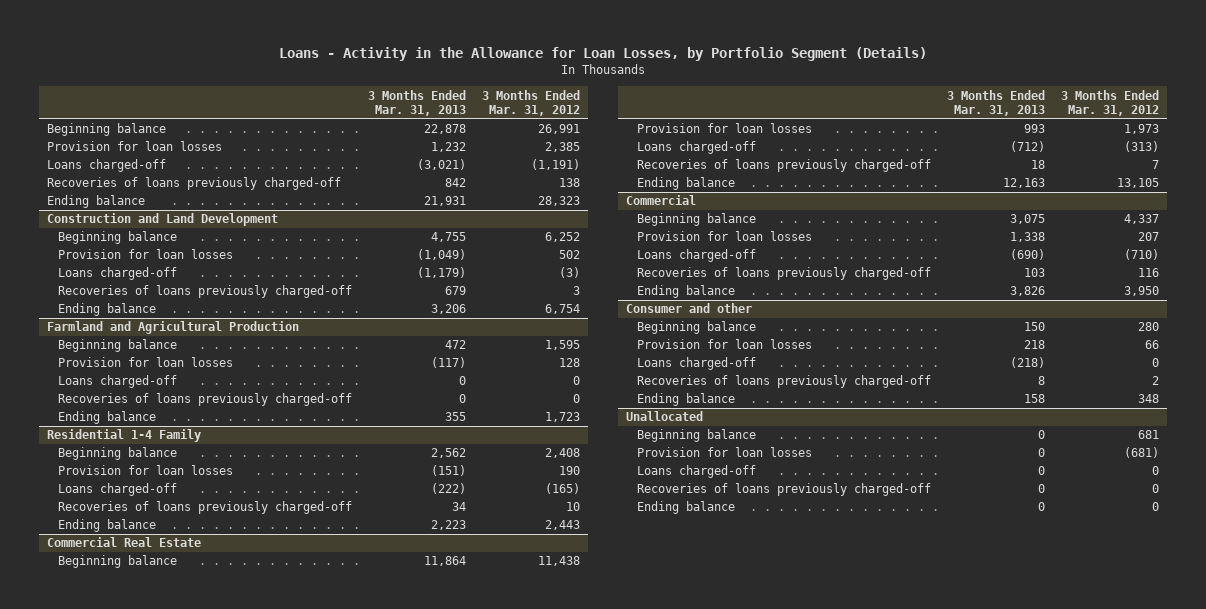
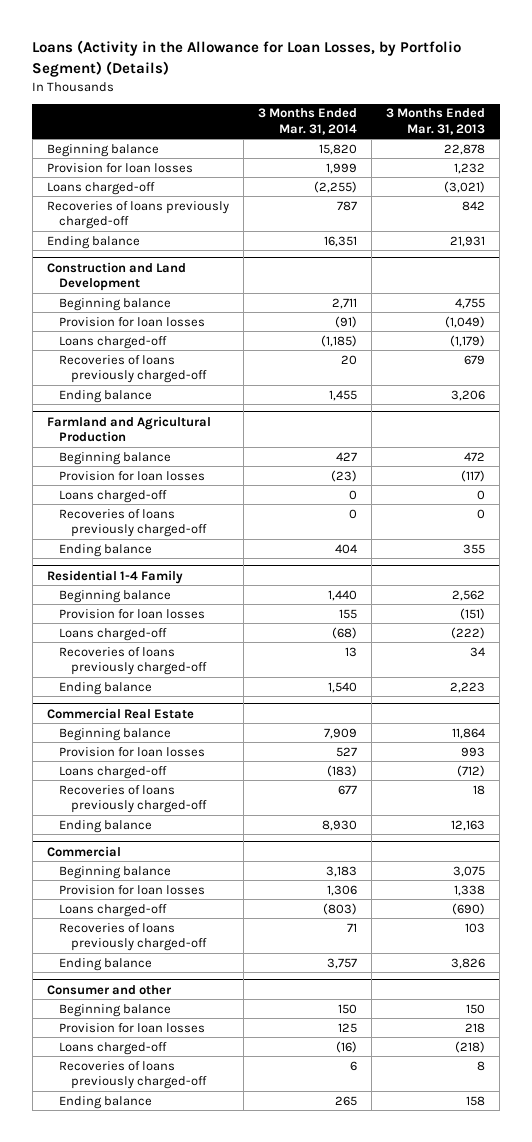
[279,47,928,62] Loans - Activity in the Allowance for Loan Losses, by Portfolio Segment (Details) -> [32,40,462,77] Loans (Activity in the Allowance for Loan Losses, by Portfolio Segment) (Details)
[482,89,581,117] 3 Months Ended Mar. 31, 2012 -> none
none -> [257,108,357,136] 3 Months Ended Mar. 31, 2014
[626,411,704,422] Unallocated -> none
[637,429,757,443] Beginning balance -> none
[637,447,813,458] Provision for loan losses -> none
[637,465,757,479] Loans charged-off -> none
[637,483,932,497] Recoveries of loans previously charged-off -> none
[637,501,736,515] Ending balance -> none

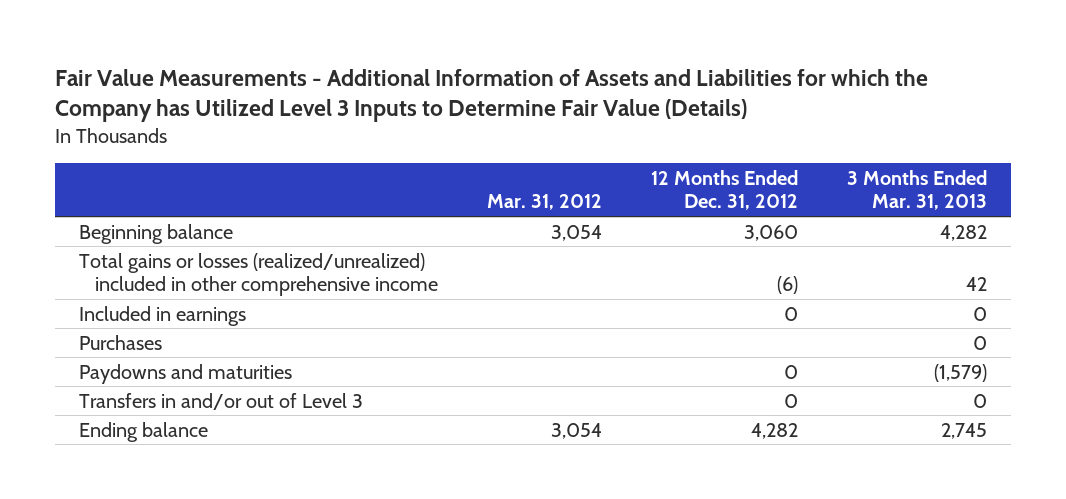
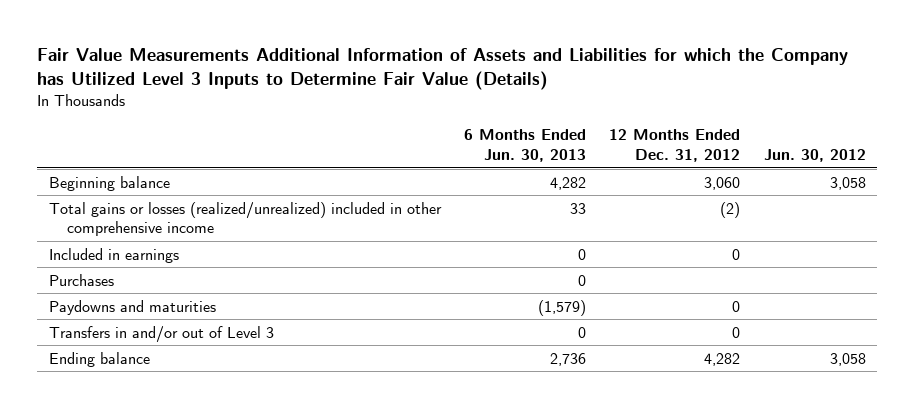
[54,68,928,123] Fair Value Measurements - Additional Information of Assets and Liabilities for which the Company has Utilized Level 3 Inputs to Determine Fair Value (Details) -> [37,48,849,91] Fair Value Measurements Additional Information of Assets and Liabilities for which the Company has Utilized Level 3 Inputs to Determine Fair Value (Details)
[487,194,603,211] Mar. 31, 2012 -> none
[846,169,987,211] 3 Months Ended Mar. 31, 2013 -> none
none -> [464,129,587,162] 6 Months Ended Jun. 30, 2013
none -> [763,148,866,162] Jun. 30, 2012
[777,276,799,295] (6) -> [720,201,741,218] (2)

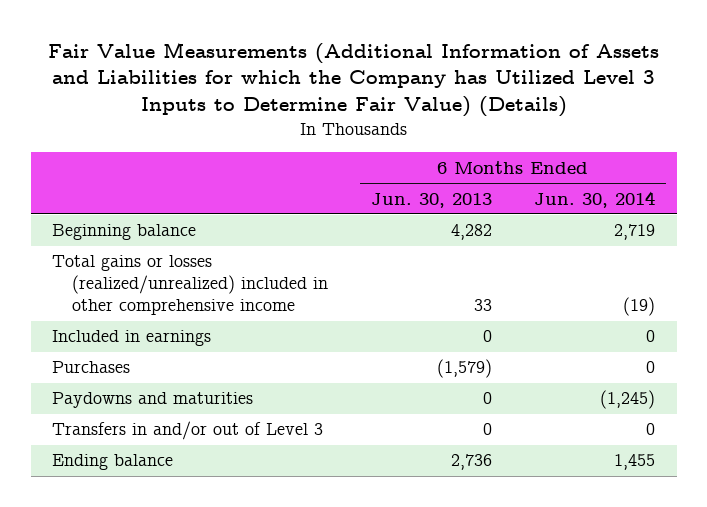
[37,48,849,91] Fair Value Measurements Additional Information of Assets and Liabilities for which the Company has Utilized Level 3 Inputs to Determine Fair Value (Details) -> [47,41,659,118] Fair Value Measurements (Additional Information of Assets and Liabilities for which the Company has Utilized Level 3 Inputs to Determine Fair Value) (Details)
[609,129,741,162] 12 Months Ended Dec. 31, 2012 -> none
[763,148,866,162] Jun. 30, 2012 -> none
none -> [534,190,656,208] Jun. 30, 2014
[578,274,587,286] 0 -> [436,359,492,379] (1,579)
[538,299,587,316] (1,579) -> [482,392,492,405] 0

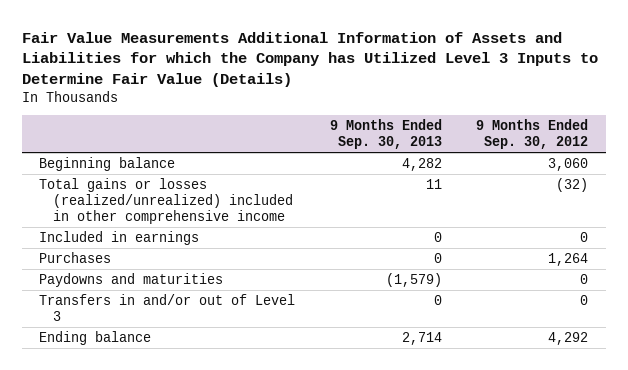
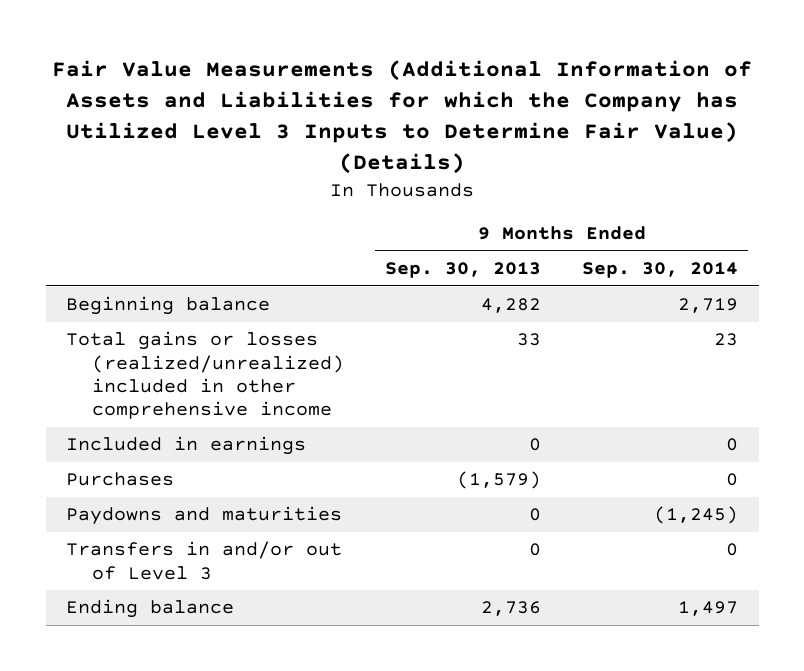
[21,31,598,87] Fair Value Measurements Additional Information of Assets and Liabilities for which the Company has Utilized Level 3 Inputs to Determine Fair Value (Details) -> [52,60,753,175] Fair Value Measurements (Additional Information of Assets and Liabilities for which the Company has Utilized Level 3 Inputs to Determine Fair Value) (Details)
[476,119,589,150] 9 Months Ended Sep. 30, 2012 -> none
none -> [582,261,739,278] Sep. 30, 2014
[425,178,442,189] 11 -> [517,333,542,347] 33
[433,252,442,263] 0 -> [457,471,542,490] (1,579)
[385,272,442,287] (1,579) -> [529,508,542,522] 0
[401,331,442,345] 2,714 -> [481,601,542,617] 2,736

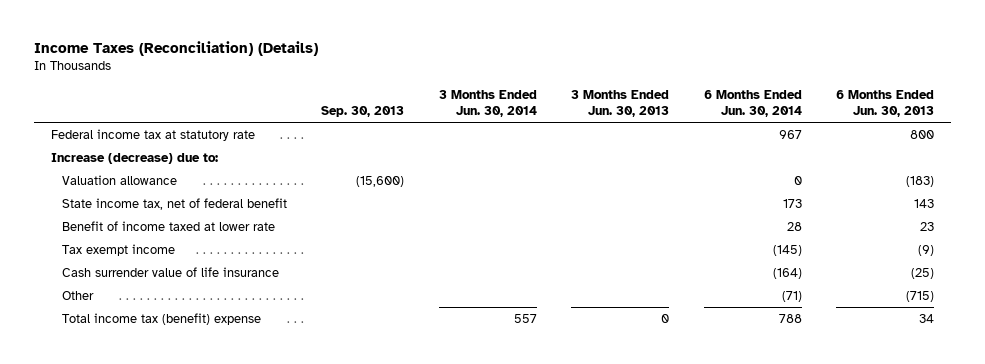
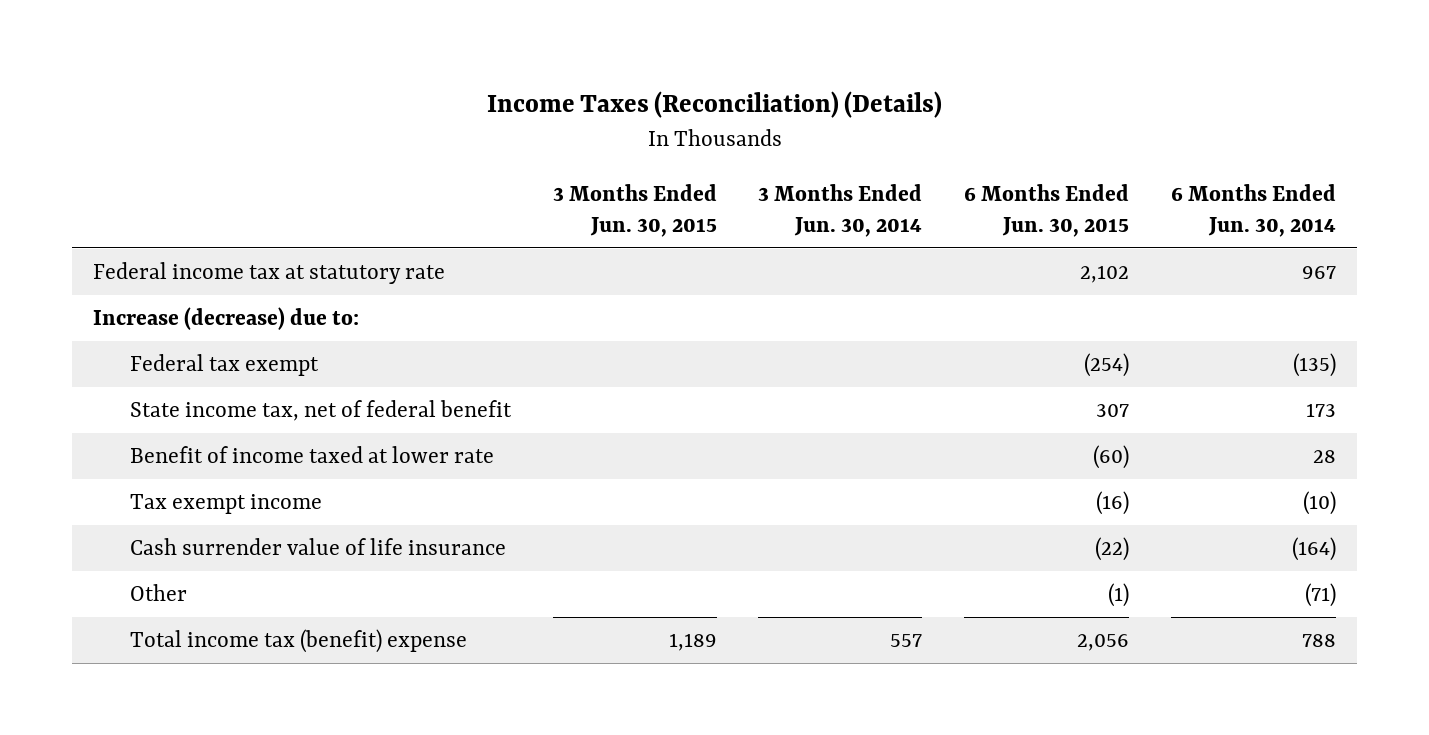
[321,105,405,117] Sep. 30, 2013 -> none
[571,89,670,117] 3 Months Ended Jun. 30, 2013 -> none
[836,89,935,117] 6 Months Ended Jun. 30, 2013 -> none
none -> [552,184,717,237] 3 Months Ended Jun. 30, 2015
none -> [964,184,1130,237] 6 Months Ended Jun. 30, 2015
[61,174,177,185] Valuation allowance -> none
none -> [129,354,319,377] Federal tax exempt
[772,244,802,256] (145) -> [1303,491,1337,516] (10)

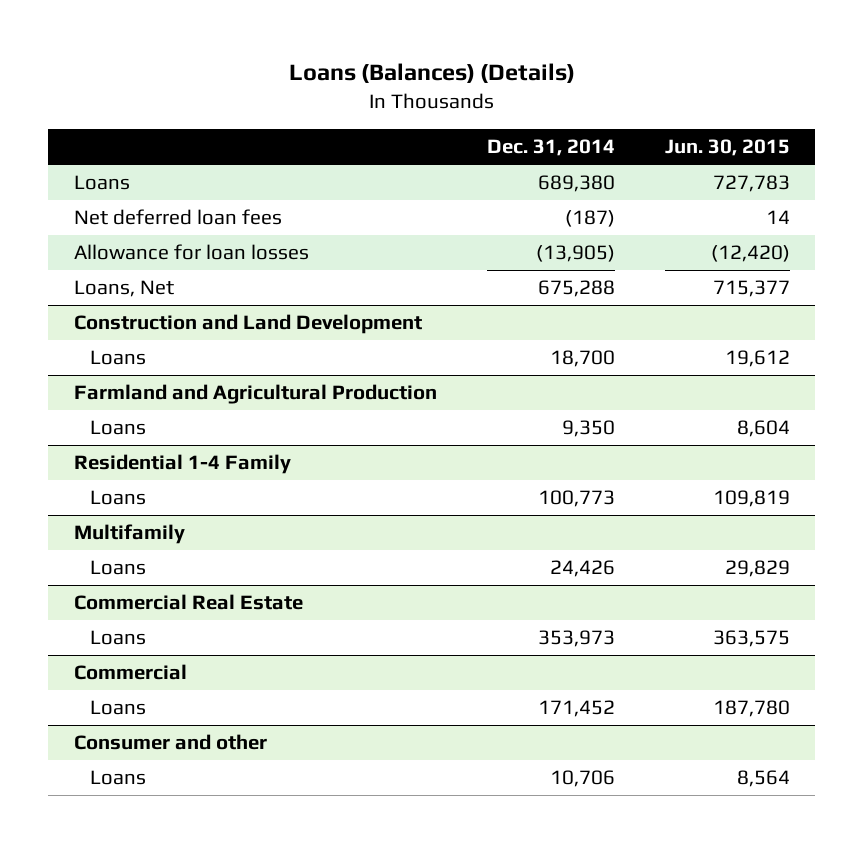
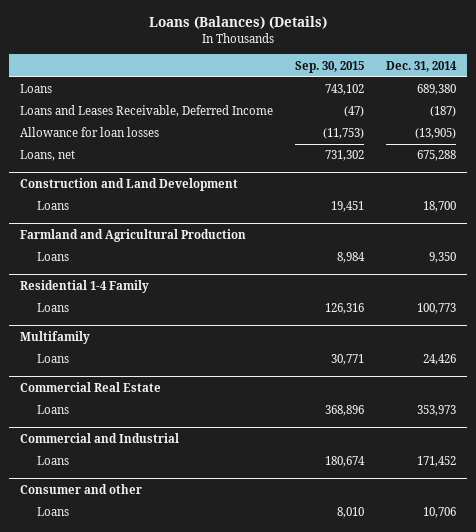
[664,139,790,157] Jun. 30, 2015 -> none
none -> [295,60,365,73] Sep. 30, 2015
[73,209,282,226] Net deferred loan fees -> [20,105,274,118] Loans and Leases Receivable, Deferred Income
[73,280,174,298] Loans, Net -> [20,150,76,162] Loans, net
[73,664,187,681] Commercial -> [20,433,180,444] Commercial and Industrial

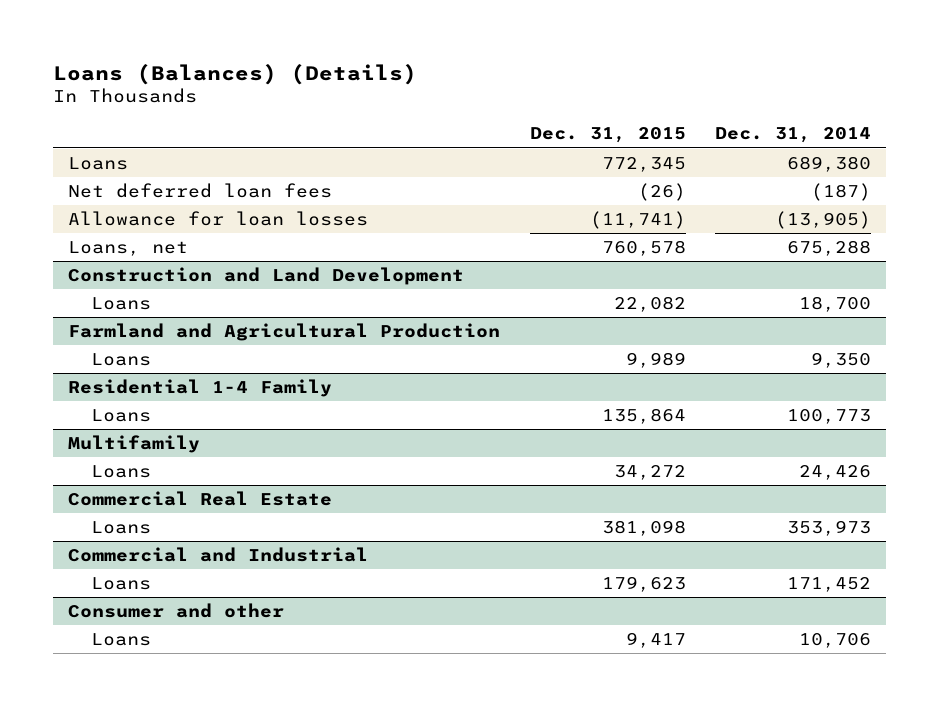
[295,60,365,73] Sep. 30, 2015 -> none
none -> [529,127,686,144] Dec. 31, 2015
[20,105,274,118] Loans and Leases Receivable, Deferred Income -> [68,183,333,199] Net deferred loan fees

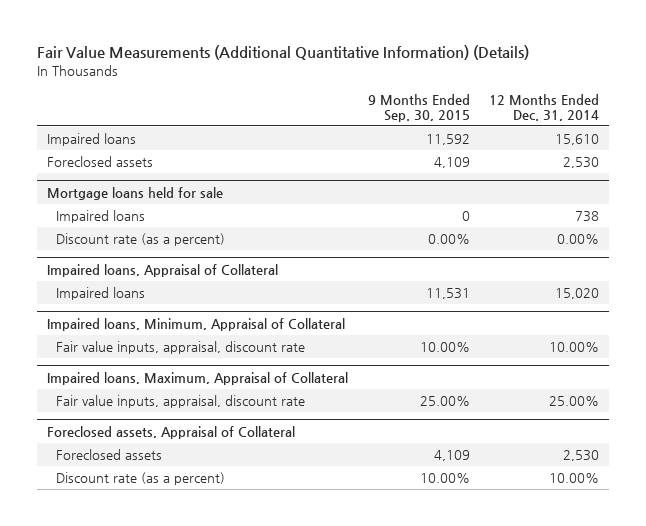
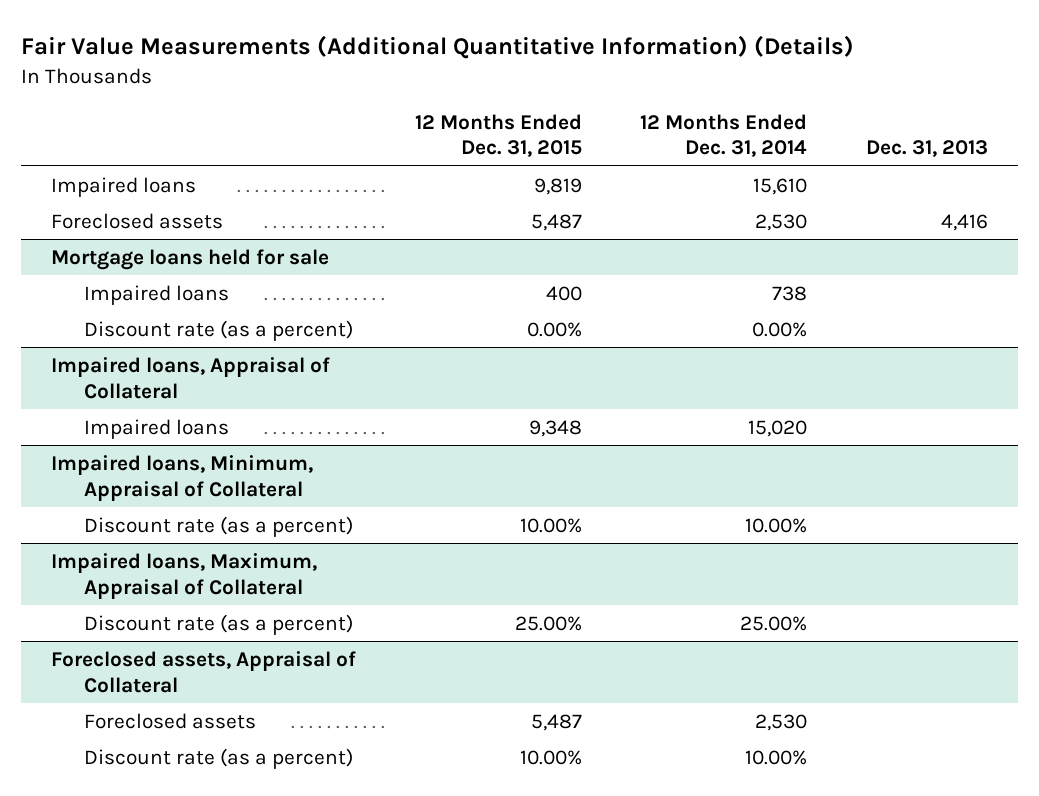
[367,93,470,123] 9 Months Ended Sep. 30, 2015 -> none
none -> [414,113,582,158] 12 Months Ended Dec. 31, 2015
none -> [866,140,989,158] Dec. 31, 2013
[56,340,306,354] Fair value inputs, appraisal, discount rate -> [84,515,354,537] Discount rate (as a percent)
[56,394,306,408] Fair value inputs, appraisal, discount rate -> [84,613,354,635] Discount rate (as a percent)

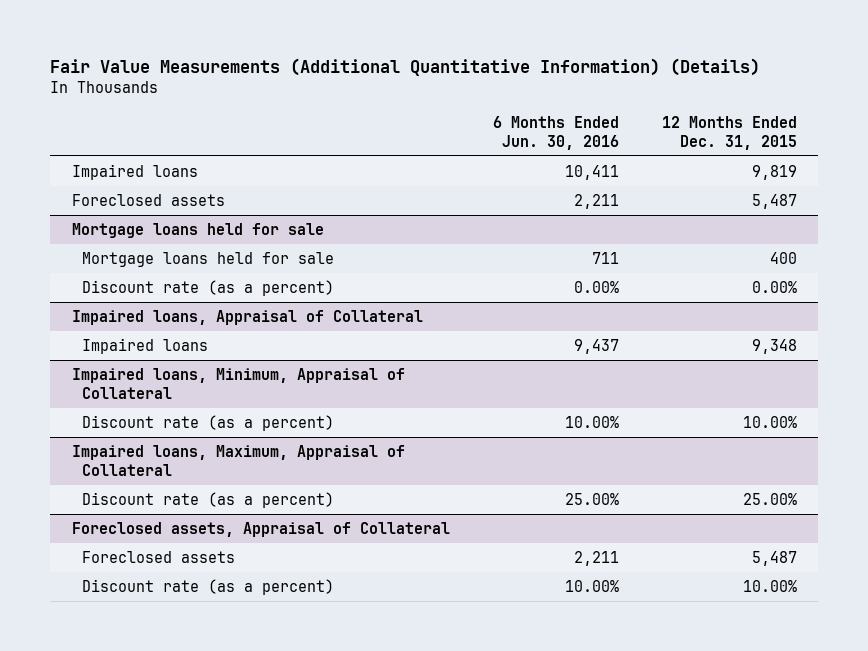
[640,113,808,158] 12 Months Ended Dec. 31, 2014 -> none
[866,140,989,158] Dec. 31, 2013 -> none
none -> [492,115,619,150] 6 Months Ended Jun. 30, 2016
[84,284,230,305] Impaired loans -> none
none -> [82,251,335,267] Mortgage loans held for sale

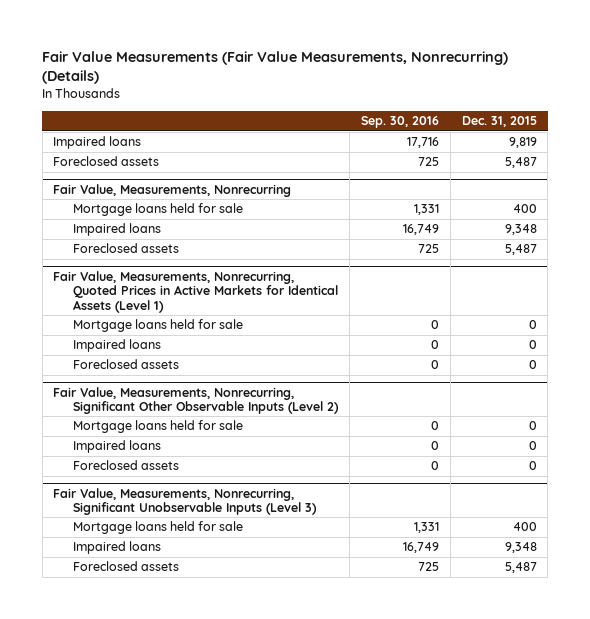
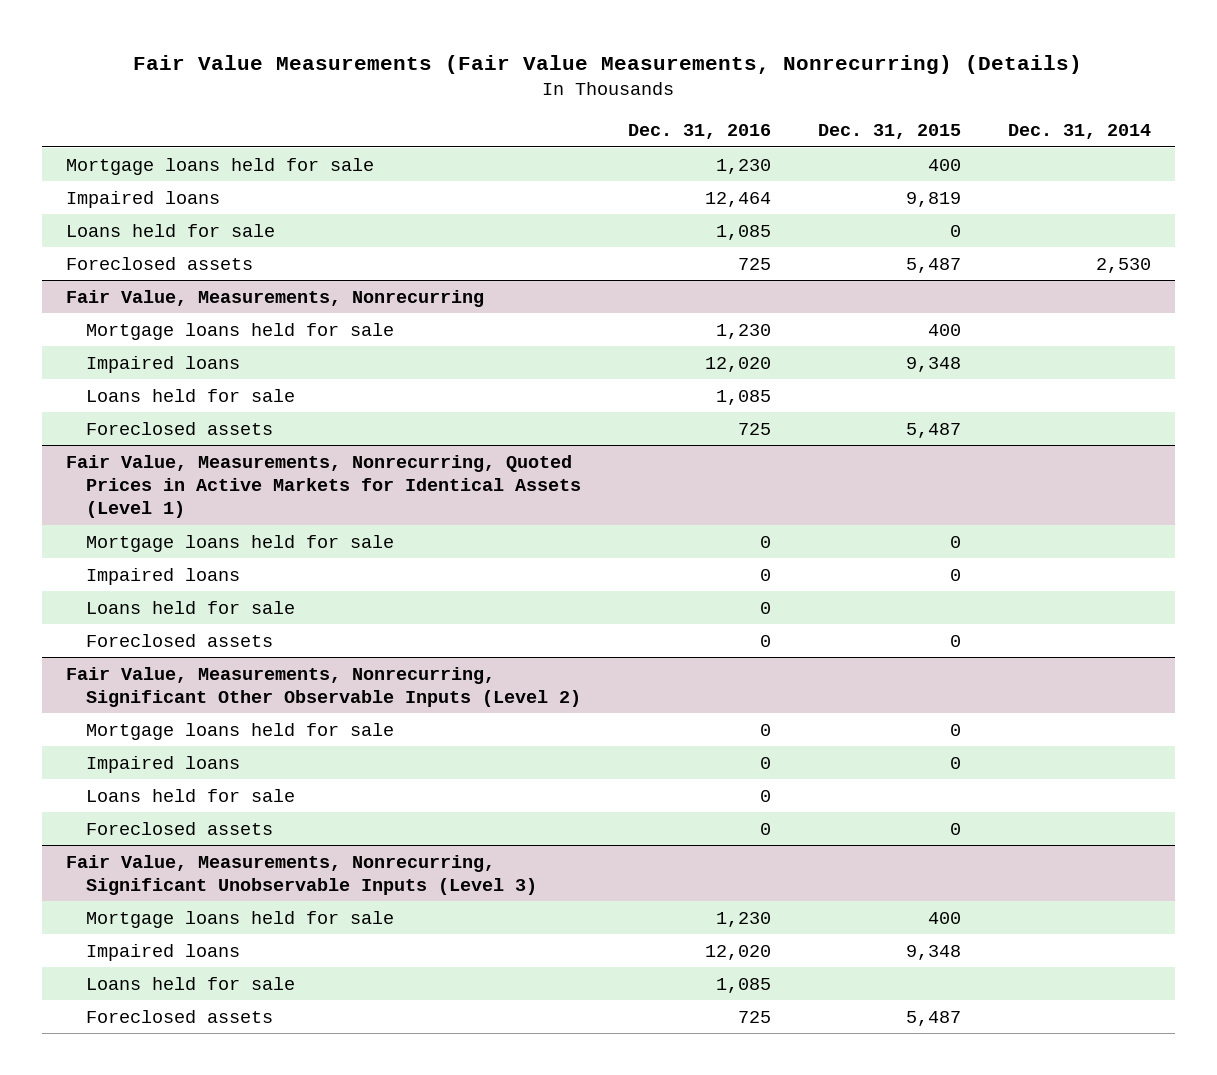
[361,116,440,129] Sep. 30, 2016 -> none
none -> [628,124,772,140] Dec. 31, 2016
none -> [1008,124,1152,140] Dec. 31, 2014
none -> [65,157,374,175] Mortgage loans held for sale
none -> [65,223,275,237] Loans held for sale
none -> [86,388,296,402] Loans held for sale
none -> [86,600,296,614] Loans held for sale
none -> [86,788,296,802] Loans held for sale
none -> [86,976,296,990] Loans held for sale

